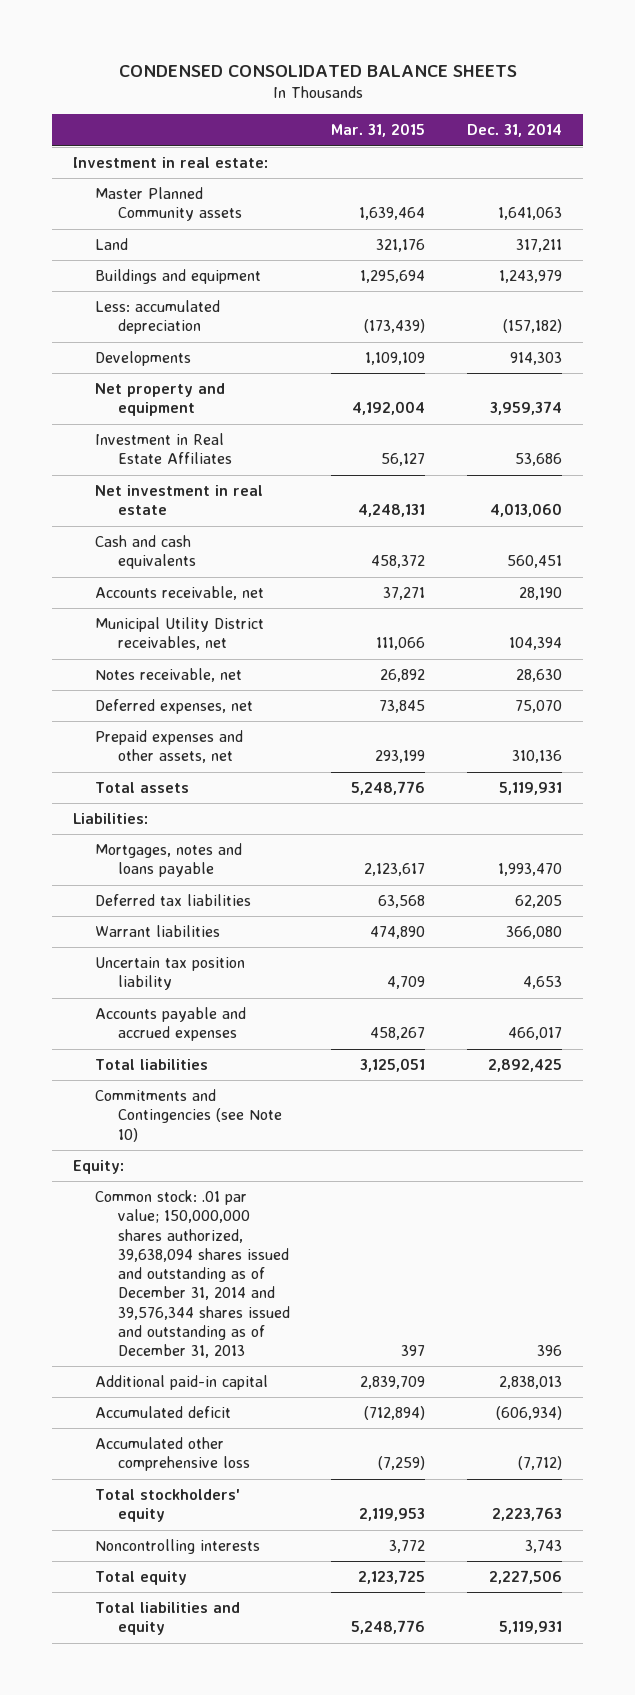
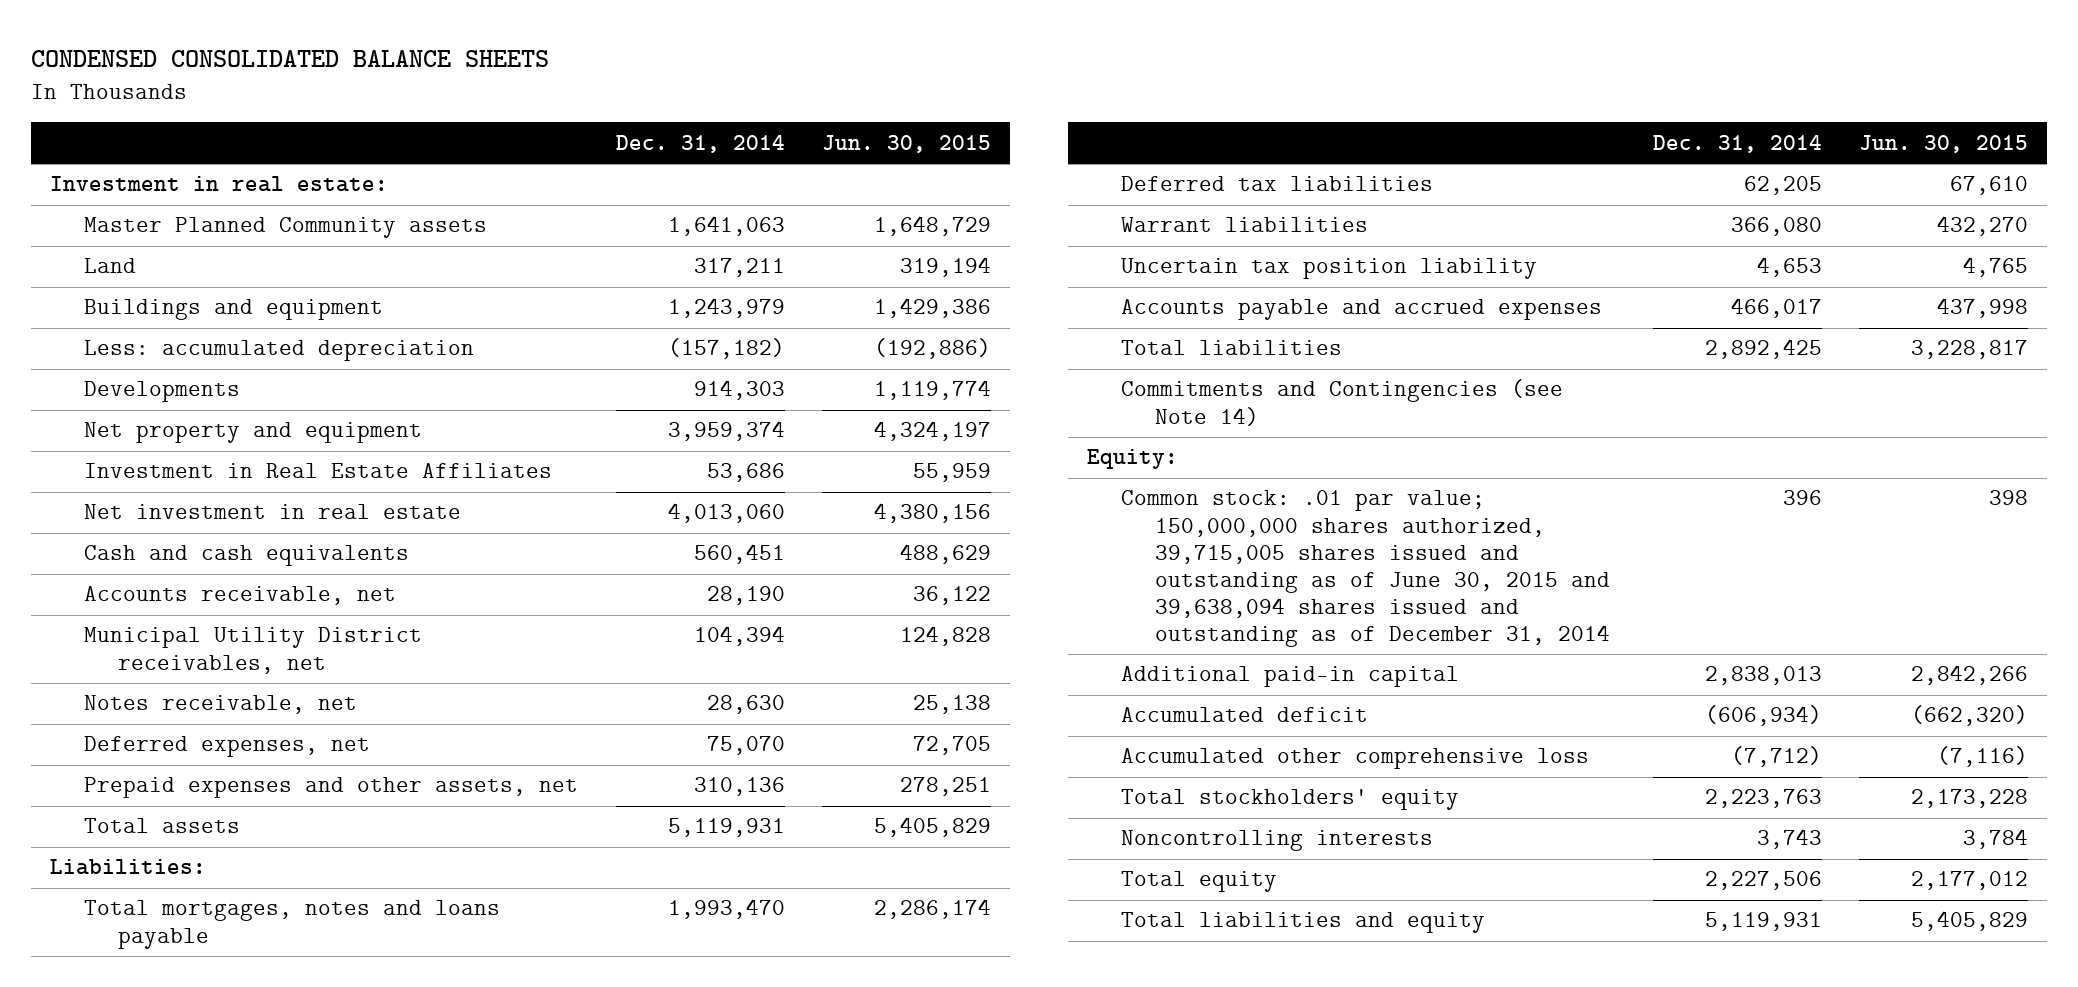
[331,123,426,138] Mar. 31, 2015 -> none
none -> [822,134,992,153] Jun. 30, 2015
[95,843,243,878] Mortgages, notes and loans payable -> [83,900,500,949] Total mortgages, notes and loans payable
[95,1089,282,1142] Commitments and Contingencies (see Note 10) -> [1121,379,1564,426] Commitments and Contingencies (see Note 14)
[95,1190,290,1359] Common stock: .01 par value; 150,000,000 shares authorized, 39,638,094 shares issued and outstanding as of December 31, 2014 and 39,576,344 shares issued and outstanding as of December 31, 2013 -> [1121,490,1611,647] Common stock: .01 par value; 150,000,000 shares authorized, 39,715,005 shares issued and outstanding as of June 30, 2015 and 39,638,094 shares issued and outstanding as of December 31, 2014

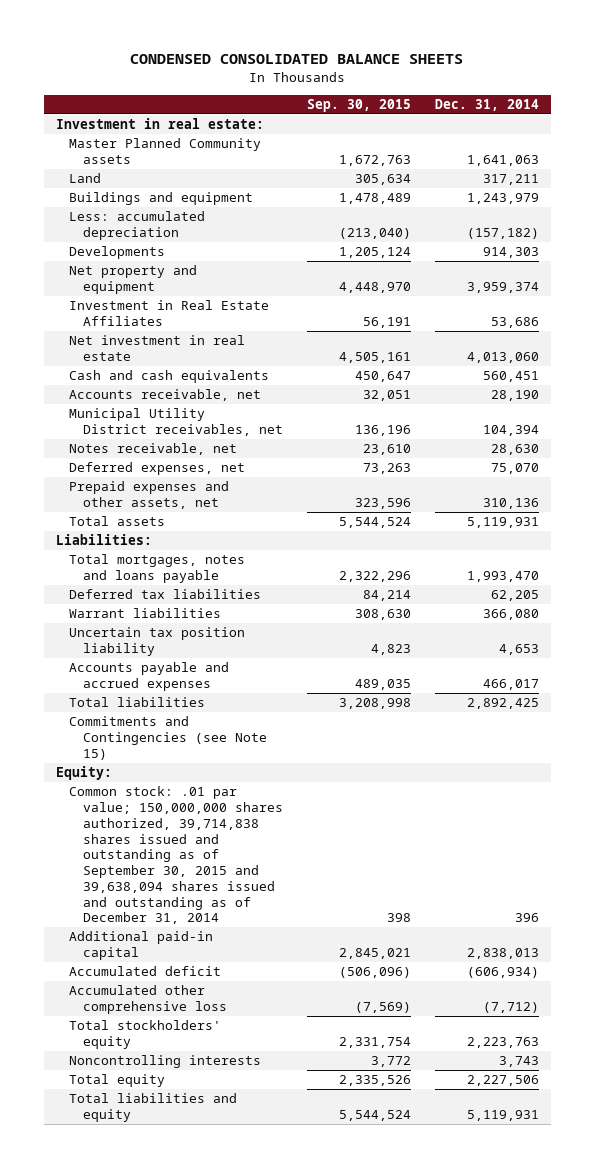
[822,134,992,153] Jun. 30, 2015 -> none
none -> [307,98,412,112] Sep. 30, 2015
[1121,379,1564,426] Commitments and Contingencies (see Note 14) -> [69,716,267,760] Commitments and Contingencies (see Note 15)
[1121,490,1611,647] Common stock: .01 par value; 150,000,000 shares authorized, 39,715,005 shares issued and outstanding as of June 30, 2015 and 39,638,094 shares issued and outstanding as of December 31, 2014 -> [69,786,283,925] Common stock: .01 par value; 150,000,000 shares authorized, 39,714,838 shares issued and outstanding as of September 30, 2015 and 39,638,094 shares issued and outstanding as of December 31, 2014

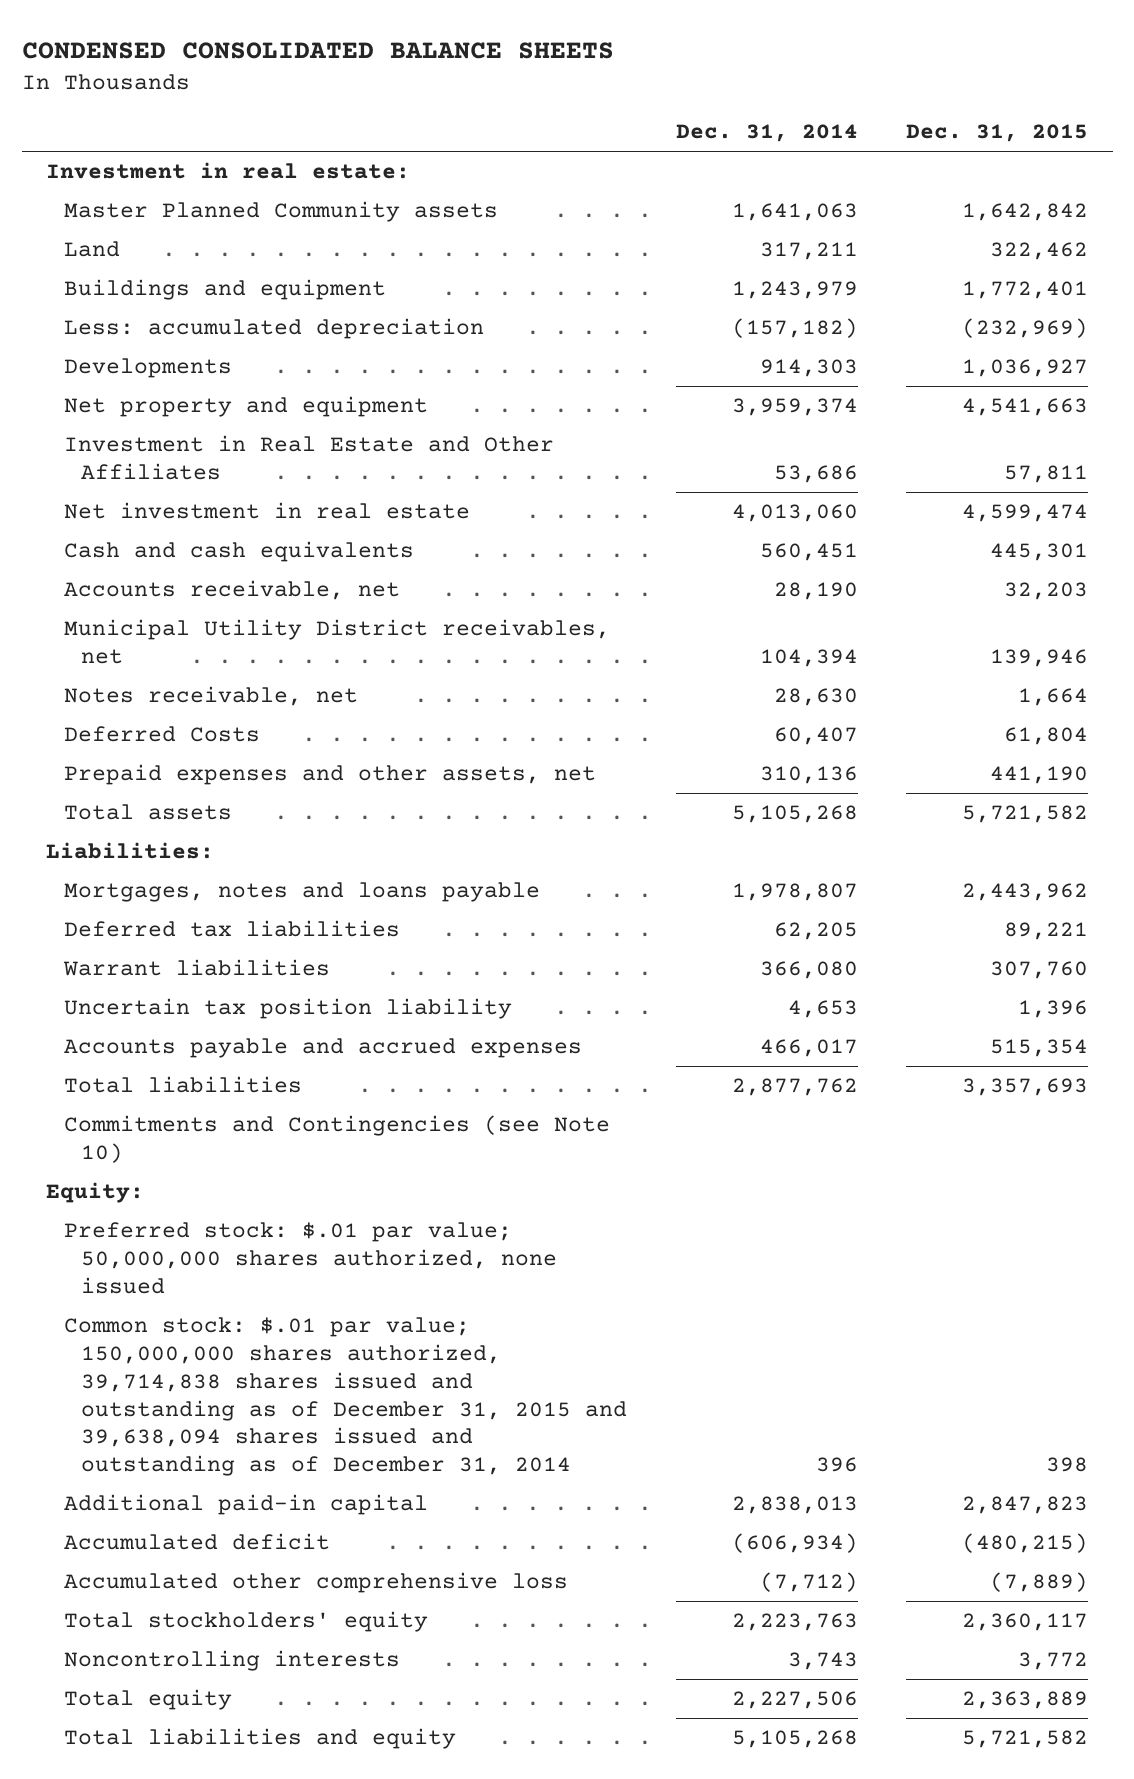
[307,98,412,112] Sep. 30, 2015 -> none
none -> [906,124,1089,143] Dec. 31, 2015
[69,300,270,327] Investment in Real Estate Affiliates -> [63,435,554,481] Investment in Real Estate and Other Affiliates
[69,462,246,476] Deferred expenses, net -> none
none -> [63,726,260,743] Deferred Costs
[467,517,540,529] 5,119,931 -> [731,805,858,824] 5,105,268
[69,554,246,584] Total mortgages, notes and loans payable -> [63,882,540,903] Mortgages, notes and loans payable
[467,571,540,583] 1,993,470 -> [731,883,858,902] 1,978,807
[467,698,540,710] 2,892,425 -> [731,1078,858,1097] 2,877,762
[69,716,267,760] Commitments and Contingencies (see Note 15) -> [63,1115,610,1164] Commitments and Contingencies (see Note 10)
none -> [63,1222,558,1294] Preferred stock: $.01 par value; 50,000,000 shares authorized, none issued
[69,786,283,925] Common stock: .01 par value; 150,000,000 shares authorized, 39,714,838 shares issued and outstanding as of September 30, 2015 and 39,638,094 shares issued and outstanding as of December 31, 2014 -> [63,1317,628,1476] Common stock: $.01 par value; 150,000,000 shares authorized, 39,714,838 shares issued and outstanding as of December 31, 2015 and 39,638,094 shares issued and outstanding as of December 31, 2014
[467,1110,540,1122] 5,119,931 -> [731,1730,858,1749] 5,105,268

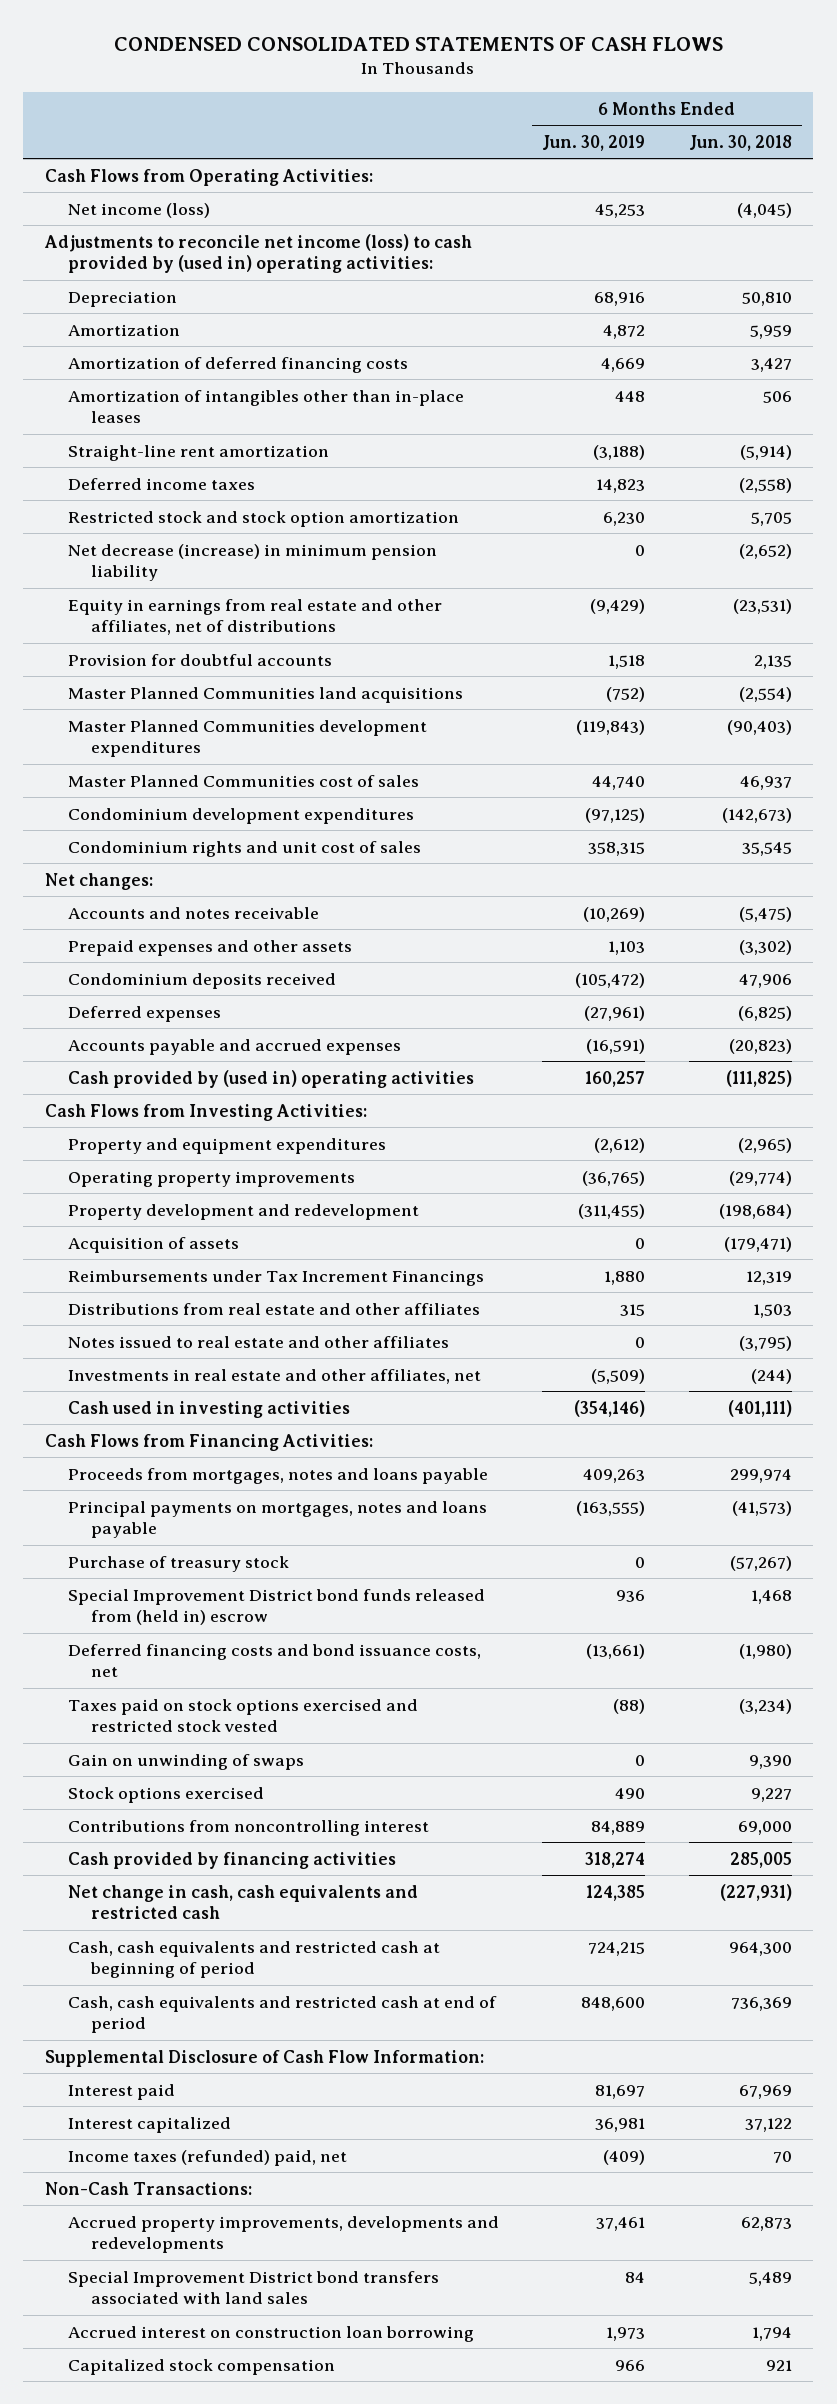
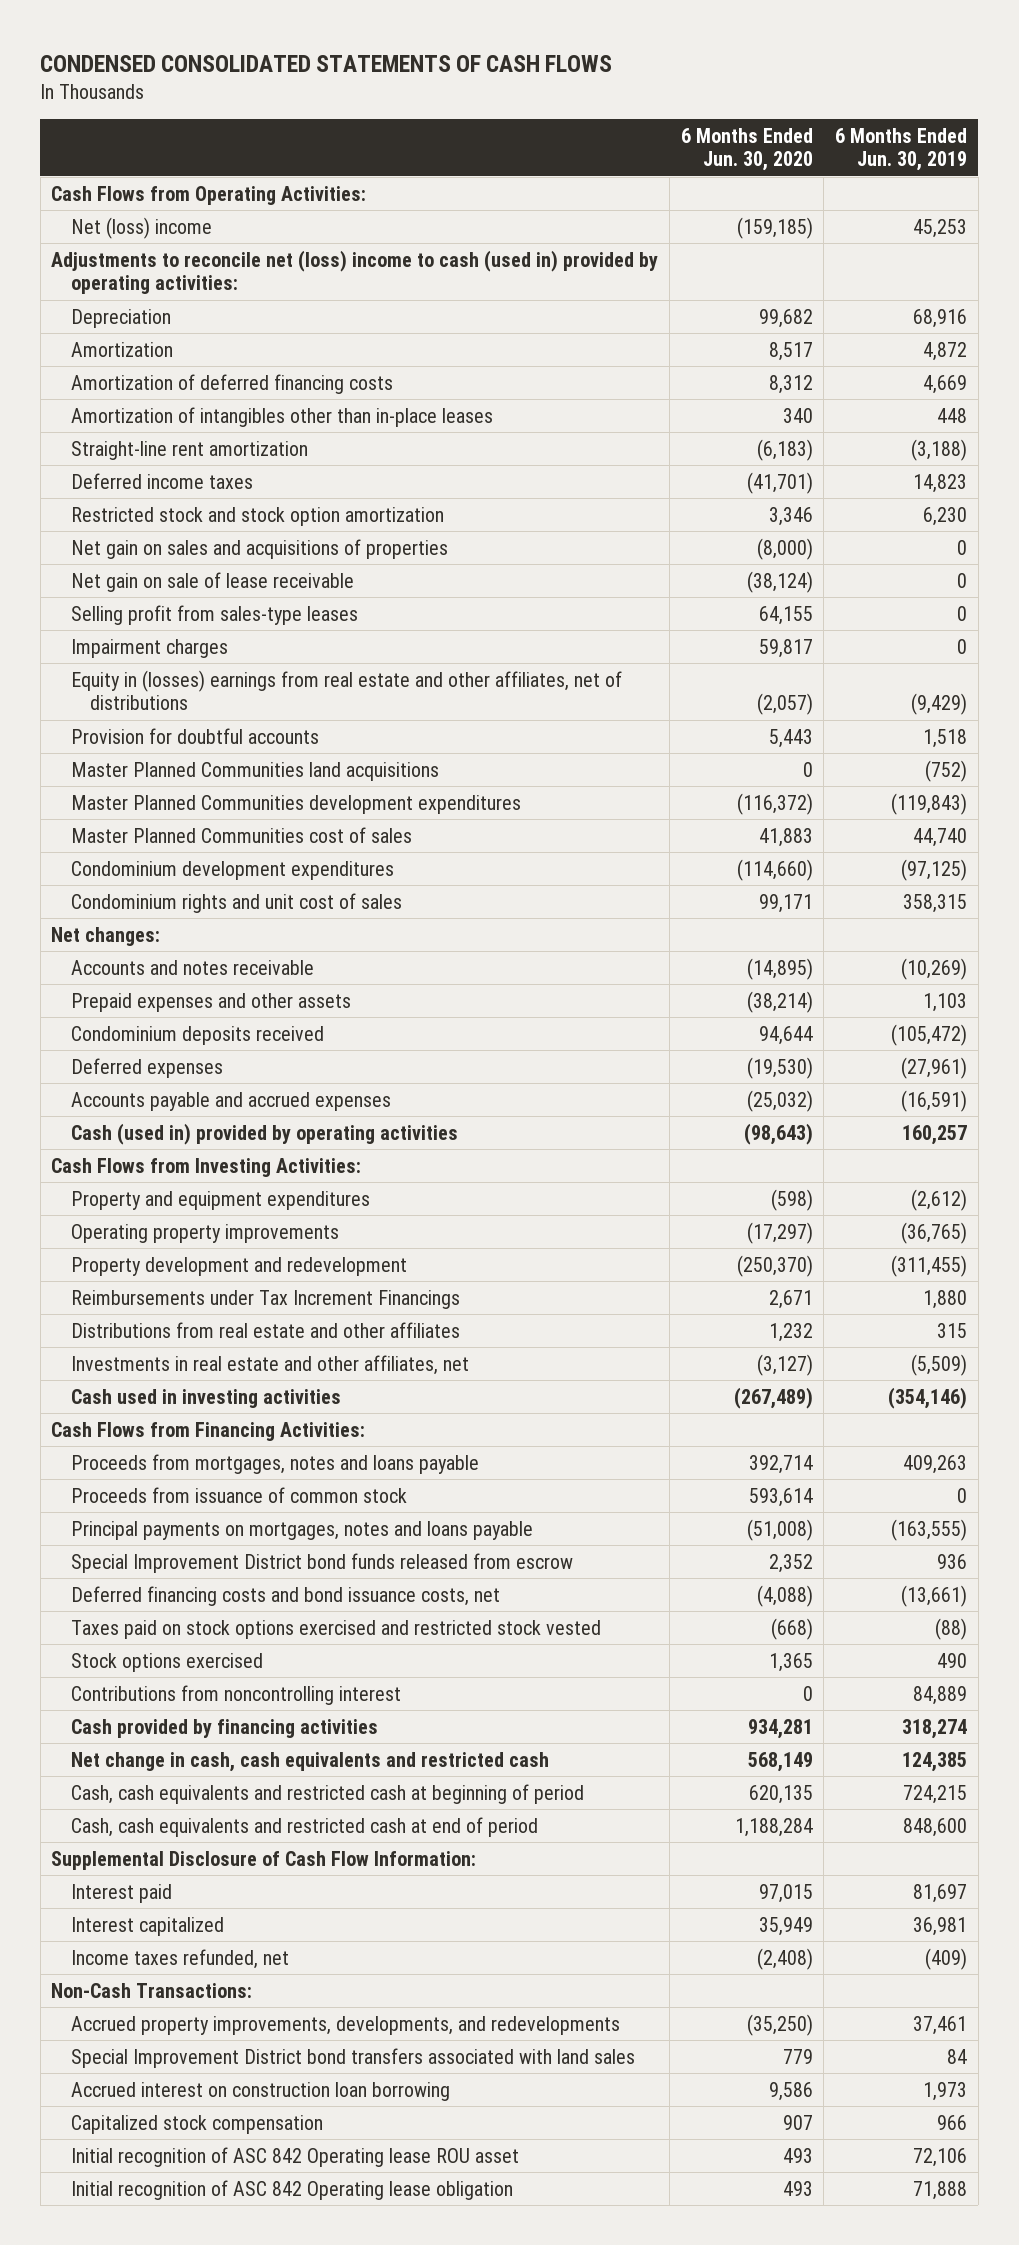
[688,134,792,151] Jun. 30, 2018 -> none
none -> [680,128,813,172] 6 Months Ended Jun. 30, 2020
[68,202,211,218] Net income (loss) -> [70,216,212,239] Net (loss) income
[43,233,472,274] Adjustments to reconcile net income (loss) to cash provided by (used in) operating activities: -> [51,249,659,295] Adjustments to reconcile net (loss) income to cash (used in) provided by operating activities:
[68,543,438,582] Net decrease (increase) in minimum pension liability -> none
none -> [70,538,448,559] Net gain on sales and acquisitions of properties
none -> [70,571,354,592] Net gain on sale of lease receivable
none -> [70,604,358,625] Selling profit from sales-type leases
none -> [70,638,228,658] Impairment charges
[68,598,443,636] Equity in earnings from real estate and other affiliates, net of distributions -> [70,669,622,711] Equity in (losses) earnings from real estate and other affiliates, net of distributions
[68,1069,475,1088] Cash provided by (used in) operating activities -> [70,1122,458,1145] Cash (used in) provided by operating activities
[68,1236,240,1253] Acquisition of assets -> none
[68,1335,450,1348] Notes issued to real estate and other affiliates -> none
none -> [70,1486,407,1503] Proceeds from issuance of common stock
[68,1555,290,1572] Purchase of treasury stock -> none
[68,1588,486,1626] Special Improvement District bond funds released from (held in) escrow -> [70,1552,573,1573] Special Improvement District bond funds released from escrow
[68,1753,305,1770] Gain on unwinding of swaps -> none
[68,2149,348,2166] Income taxes (refunded) paid, net -> [70,1948,289,1969] Income taxes refunded, net
[68,2215,500,2254] Accrued property improvements, developments and redevelopments -> [70,2015,620,2035] Accrued property improvements, developments, and redevelopments
none -> [70,2146,519,2167] Initial recognition of ASC 842 Operating lease ROU asset
none -> [70,2179,513,2200] Initial recognition of ASC 842 Operating lease obligation

